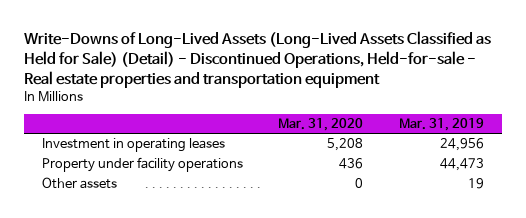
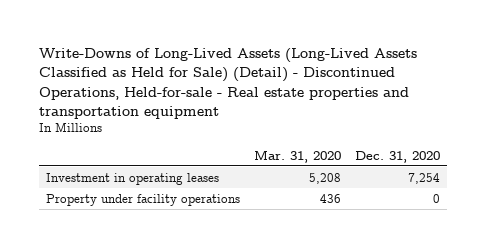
[399,118,485,132] Mar. 31, 2019 -> none
none -> [354,150,440,163] Dec. 31, 2020
[41,177,117,190] Other assets -> none

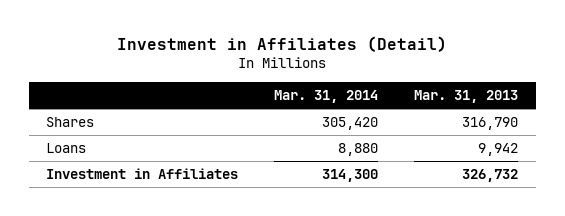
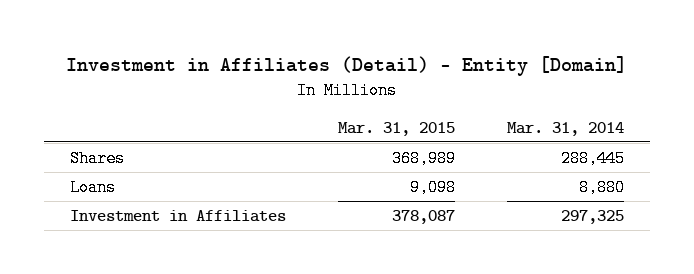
[117,35,448,52] Investment in Affiliates (Detail) -> [65,56,627,77] Investment in Affiliates (Detail) - Entity [Domain]
[414,90,519,104] Mar. 31, 2013 -> none
none -> [337,121,455,136] Mar. 31, 2015
[322,116,379,130] 305,420 -> [560,149,625,167] 288,445
[322,168,379,182] 314,300 -> [560,209,624,224] 297,325

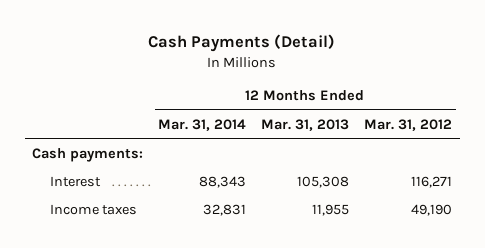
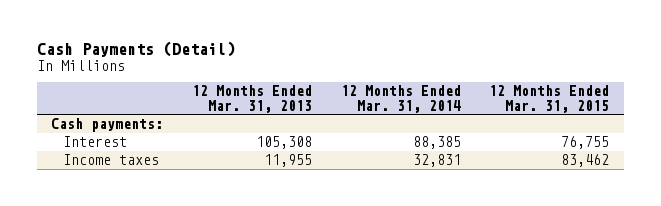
[364,118,453,131] Mar. 31, 2012 -> none
none -> [489,85,610,113] 12 Months Ended Mar. 31, 2015
[199,175,247,188] 88,343 -> [412,136,461,150] 88,385

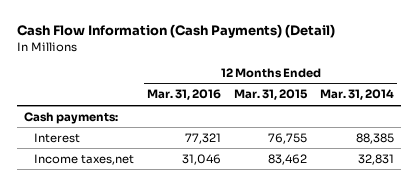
[37,40,236,57] Cash Payments (Detail) -> [17,24,336,39] Cash Flow Information (Cash Payments) (Detail)
[192,85,313,113] 12 Months Ended Mar. 31, 2013 -> none
none -> [147,89,222,101] Mar. 31, 2016
[62,154,159,166] Income taxes -> [33,153,134,165] Income taxes,net

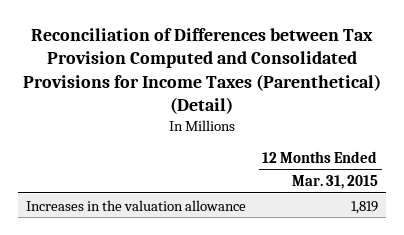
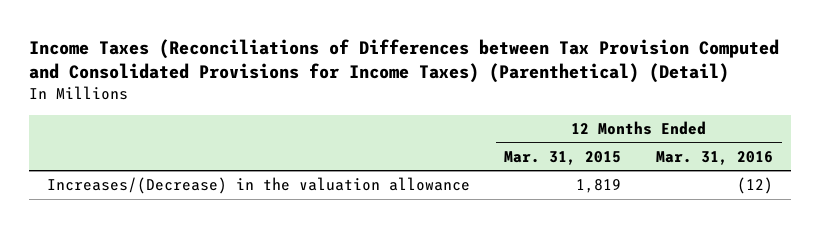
[22,28,381,115] Reconciliation of Differences between Tax Provision Computed and Consolidated Provisions for Income Taxes (Parenthetical) (Detail) -> [29,38,780,84] Income Taxes (Reconciliations of Differences between Tax Provision Computed and Consolidated Provisions for Income Taxes) (Parenthetical) (Detail)
none -> [656,151,774,166] Mar. 31, 2016
[26,199,247,211] Increases in the valuation allowance -> [46,177,470,195] Increases/(Decrease) in the valuation allowance

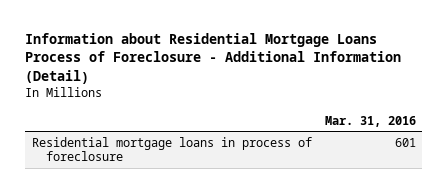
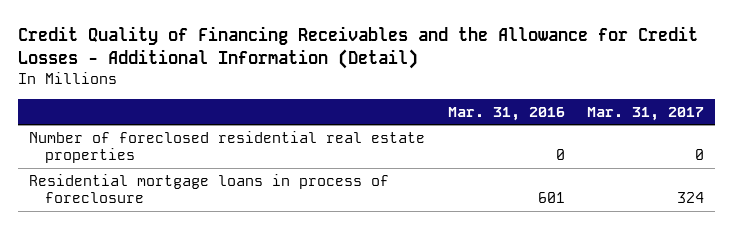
[25,32,402,85] Information about Residential Mortgage Loans Process of Foreclosure - Additional Information (Detail) -> [18,26,699,70] Credit Quality of Financing Receivables and the Allowance for Credit Losses - Additional Information (Detail)
none -> [587,106,705,121] Mar. 31, 2017
none -> [29,130,426,164] Number of foreclosed residential real estate properties

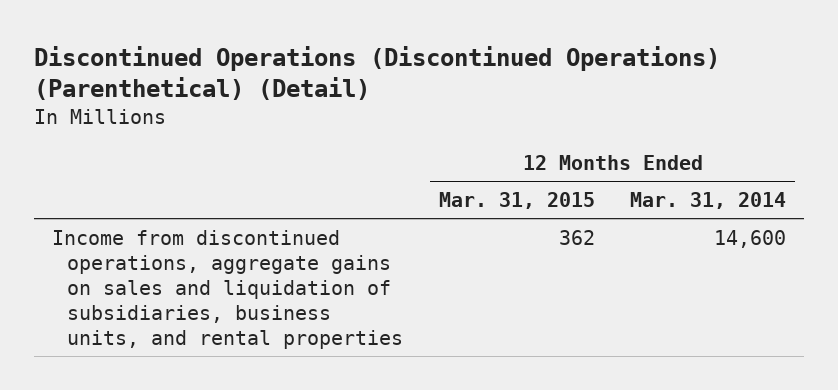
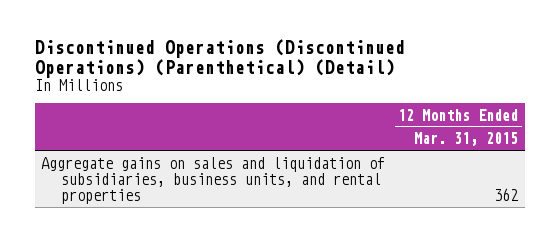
[630,192,787,210] Mar. 31, 2014 -> none
[52,229,403,350] Income from discontinued operations, aggregate gains on sales and liquidation of subsidiaries, business units, and rental properties -> [41,156,386,204] Aggregate gains on sales and liquidation of subsidiaries, business units, and rental properties

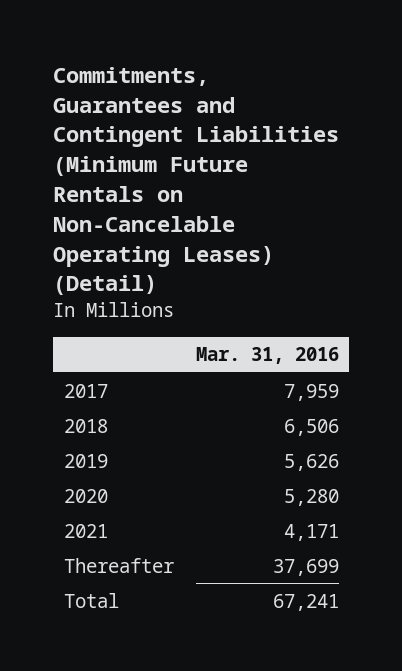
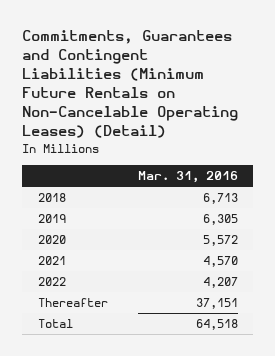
[63,383,108,398] 2017 -> none
[283,418,339,436] 6,506 -> [202,193,238,205] 6,713
[283,453,339,471] 5,626 -> [202,214,238,226] 6,305
[283,488,339,506] 5,280 -> [202,235,238,247] 5,572
[283,523,339,541] 4,171 -> [202,256,238,268] 4,570
none -> [37,277,66,287] 2022
[272,558,339,576] 37,699 -> [195,298,238,310] 37,151
[272,593,339,611] 67,241 -> [195,319,238,331] 64,518

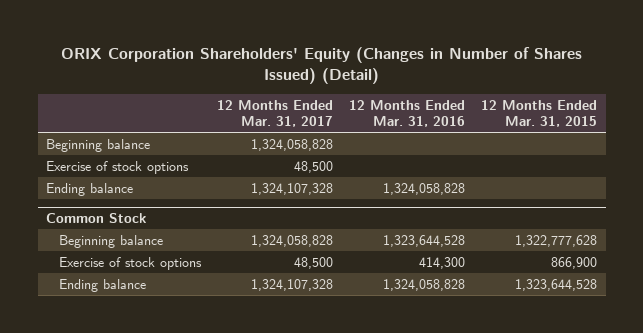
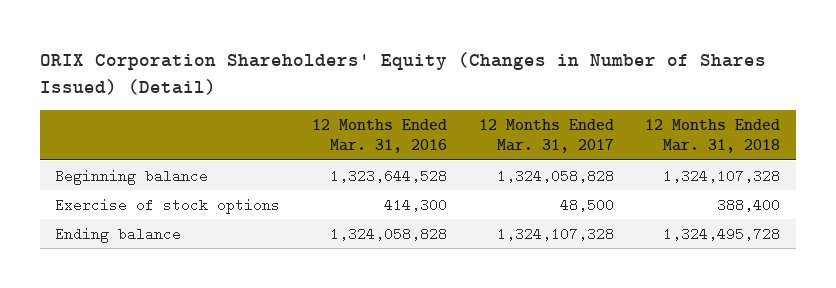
[481,99,598,128] 12 Months Ended Mar. 31, 2015 -> none
none -> [645,119,781,154] 12 Months Ended Mar. 31, 2018
[45,138,150,152] Beginning balance -> none
[45,160,189,174] Exercise of stock options -> none
[45,182,133,196] Ending balance -> none
[45,212,146,223] Common Stock -> none

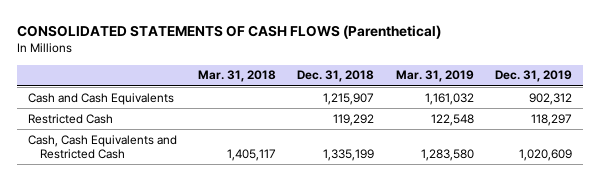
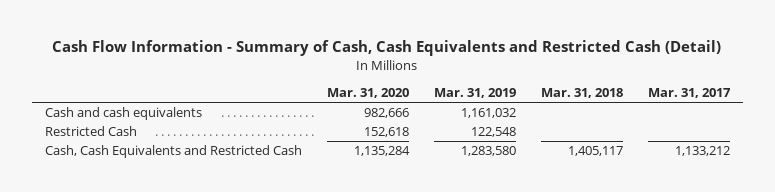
[17,24,442,39] CONSOLIDATED STATEMENTS OF CASH FLOWS (Parenthetical) -> [52,40,722,57] Cash Flow Information - Summary of Cash, Cash Equivalents and Restricted Cash (Detail)
[297,70,375,83] Dec. 31, 2018 -> none
[495,70,573,83] Dec. 31, 2019 -> none
none -> [326,88,409,99] Mar. 31, 2020
none -> [648,88,732,99] Mar. 31, 2017
[27,92,174,105] Cash and Cash Equivalents -> [44,107,202,121] Cash and cash equivalents

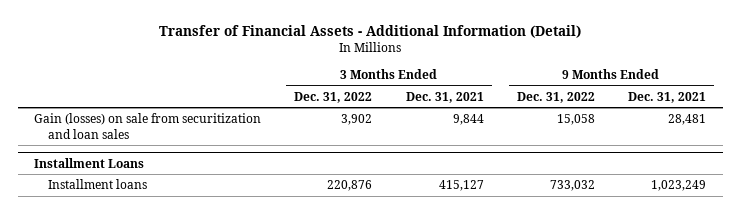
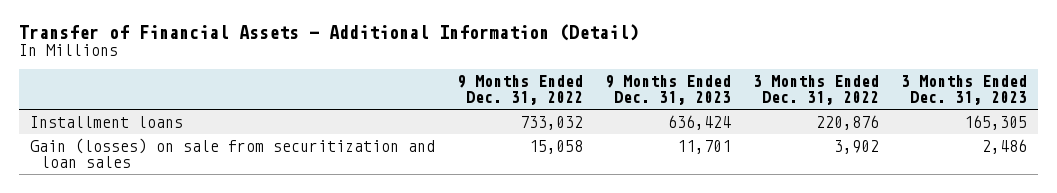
[405,91,484,103] Dec. 31, 2021 -> none
[628,91,707,103] Dec. 31, 2021 -> none
none -> [605,75,732,106] 9 Months Ended Dec. 31, 2023
none -> [901,75,1028,106] 3 Months Ended Dec. 31, 2023
[34,157,145,168] Installment Loans -> none
[34,113,262,139] Gain (losses) on sale from securitization and loan sales -> [29,137,435,169] Gain (losses) on sale from securitization and loan sales

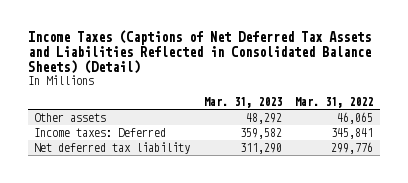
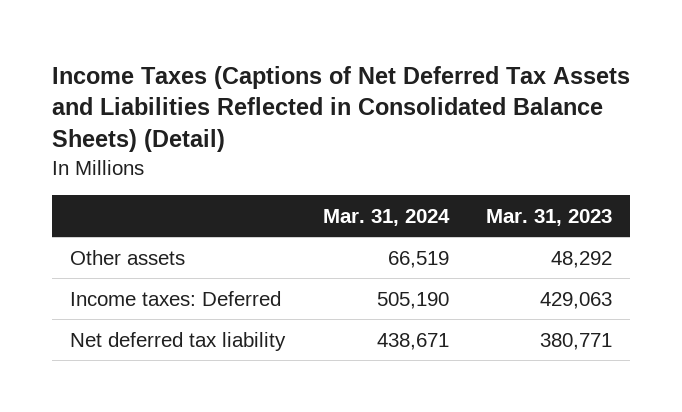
[295,96,374,108] Mar. 31, 2022 -> none
none -> [322,208,450,226] Mar. 31, 2024
[239,127,282,139] 359,582 -> [539,291,612,309] 429,063
[239,142,282,154] 311,290 -> [539,332,612,350] 380,771

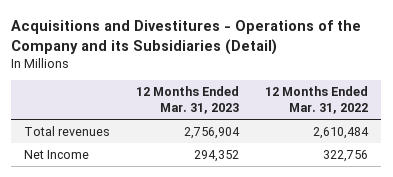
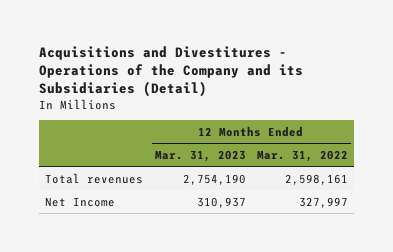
[184,127,241,140] 2,756,904 -> [182,173,246,185] 2,754,190
[313,127,370,140] 2,610,484 -> [285,173,349,185] 2,598,161
[194,150,240,163] 294,352 -> [196,196,246,208] 310,937
[323,150,369,163] 322,756 -> [299,196,349,208] 327,997

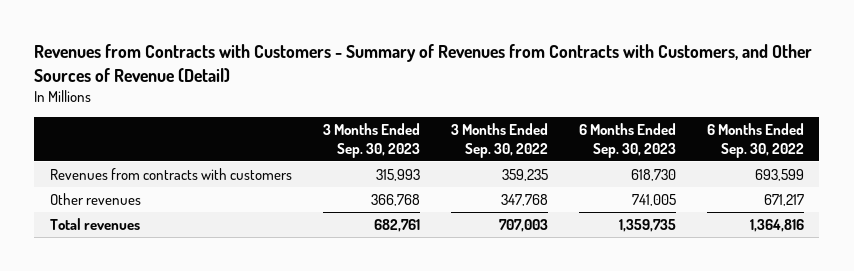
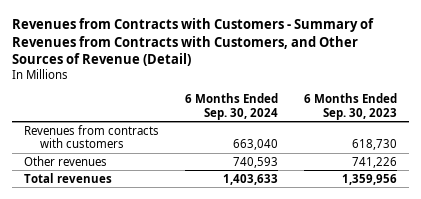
[322,123,420,158] 3 Months Ended Sep. 30, 2023 -> none
[450,123,548,158] 3 Months Ended Sep. 30, 2022 -> none
[706,123,804,158] 6 Months Ended Sep. 30, 2022 -> none
none -> [185,93,279,120] 6 Months Ended Sep. 30, 2024
[631,193,676,206] 741,005 -> [351,156,397,168] 741,226
[618,218,676,232] 1,359,735 -> [341,173,397,185] 1,359,956

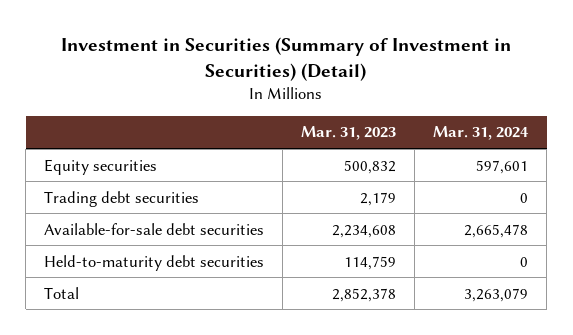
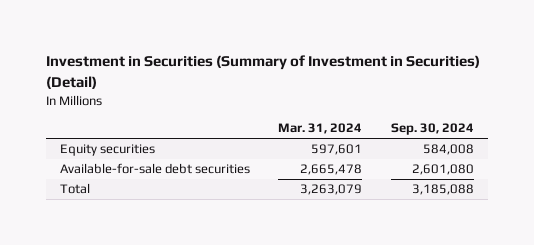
[301,126,397,141] Mar. 31, 2023 -> none
none -> [390,123,474,136] Sep. 30, 2024
[44,190,200,207] Trading debt securities -> none
[44,254,265,271] Held-to-maturity debt securities -> none

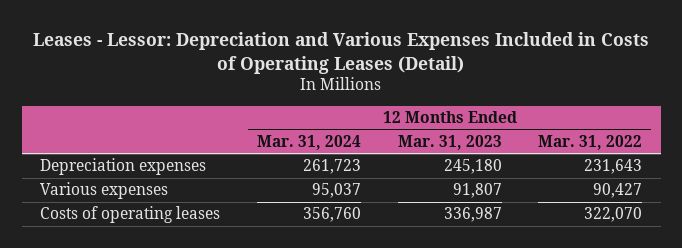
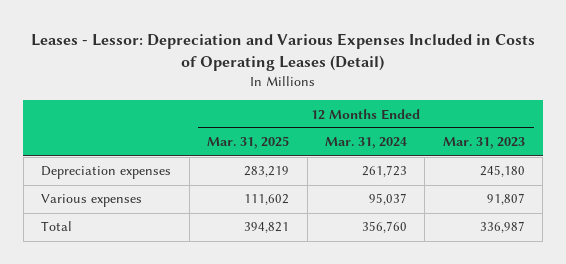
[538,135,643,151] Mar. 31, 2022 -> none
none -> [207,136,290,150] Mar. 31, 2025
[40,206,221,224] Costs of operating leases -> [41,221,73,232] Total

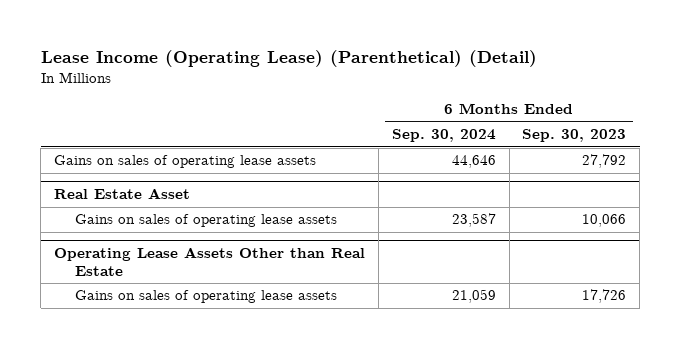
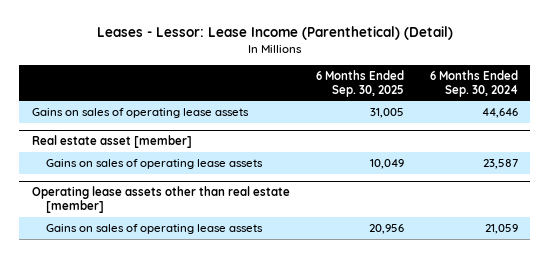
[40,50,537,68] Lease Income (Operating Lease) (Parenthetical) (Detail) -> [96,26,453,41] Leases - Lessor: Lease Income (Parenthetical) (Detail)
[522,129,627,143] Sep. 30, 2023 -> none
none -> [315,69,404,97] 6 Months Ended Sep. 30, 2025
[54,188,191,200] Real Estate Asset -> [32,134,193,148] Real estate asset [member]
[54,247,366,276] Operating Lease Assets Other than Real Estate -> [32,185,291,213] Operating lease assets other than real estate [member]

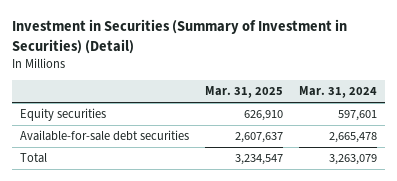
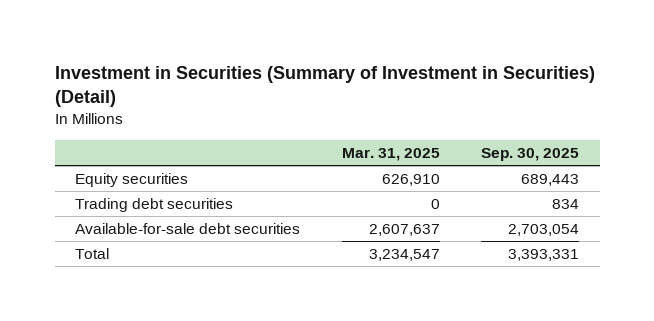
[298,86,377,99] Mar. 31, 2024 -> none
none -> [480,147,579,161] Sep. 30, 2025
none -> [75,197,234,212] Trading debt securities

